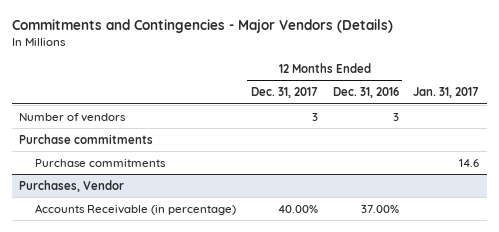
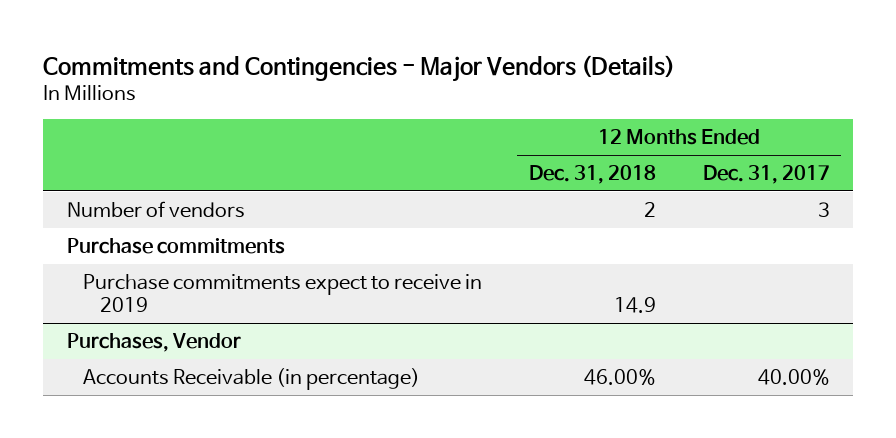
[332,87,399,99] Dec. 31, 2016 -> none
[413,87,480,99] Jan. 31, 2017 -> none
none -> [529,164,657,184] Dec. 31, 2018
[35,158,167,167] Purchase commitments -> [83,273,483,313] Purchase commitments expect to receive in 2019

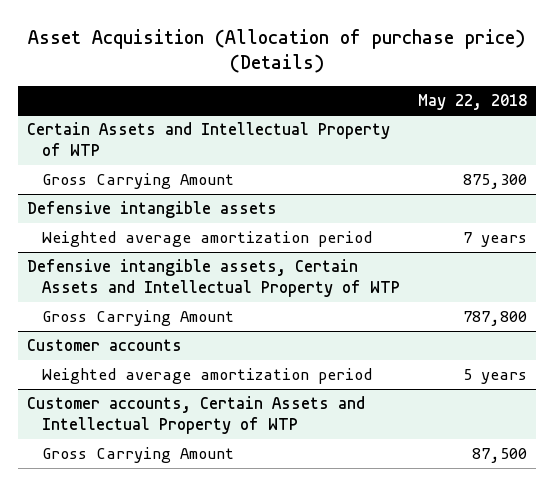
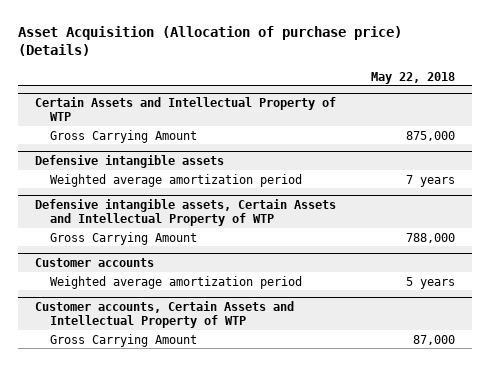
[463,174,528,190] 875,300 -> [405,130,455,141] 875,000
[463,311,528,327] 787,800 -> [405,232,455,243] 788,000
[472,448,528,464] 87,500 -> [412,334,455,345] 87,000

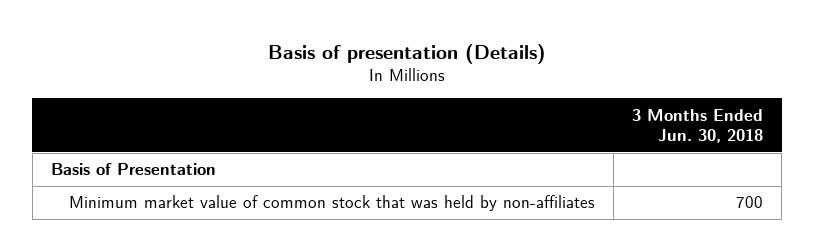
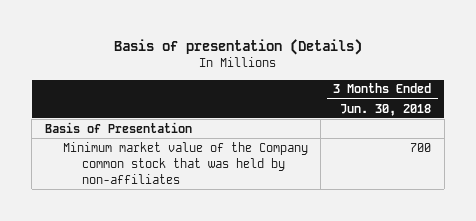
[69,195,596,212] Minimum market value of common stock that was held by non-affiliates -> [63,141,309,184] Minimum market value of the Company common stock that was held by non-affiliates

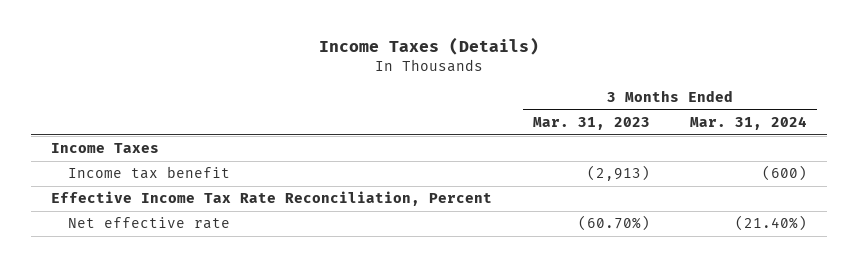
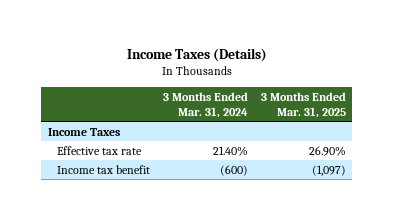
[532,117,650,131] Mar. 31, 2023 -> none
none -> [260,91,346,118] 3 Months Ended Mar. 31, 2025
none -> [56,145,142,155] Effective tax rate
[51,191,493,207] Effective Income Tax Rate Reconciliation, Percent -> none
[67,217,230,230] Net effective rate -> none

